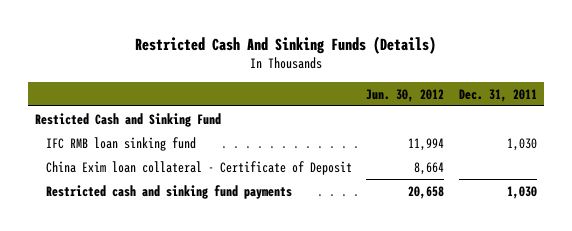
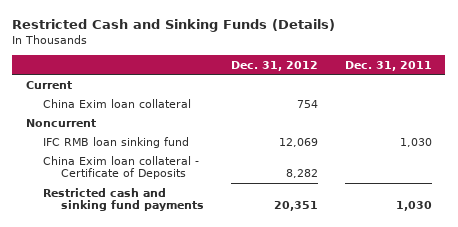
[134,35,436,54] Restricted Cash And Sinking Funds (Details) -> [12,19,336,33] Restricted Cash and Sinking Funds (Details)
[366,88,445,102] Jun. 30, 2012 -> none
none -> [230,60,318,71] Dec. 31, 2012
[35,112,222,127] Resticted Cash and Sinking Fund -> none
none -> [25,80,72,89] Current
none -> [43,98,192,108] China Exim loan collateral
none -> [25,118,96,127] Noncurrent
[46,160,353,175] China Exim loan collateral - Certificate of Deposit -> [43,155,200,180] China Exim loan collateral - Certificate of Deposits

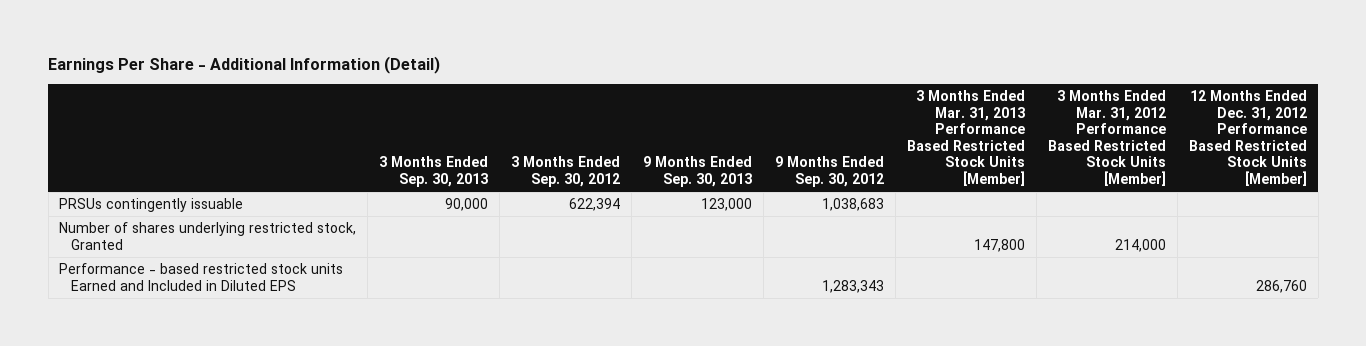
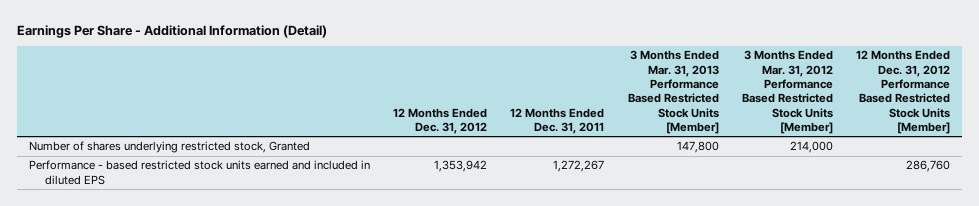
[379,156,489,187] 3 Months Ended Sep. 30, 2013 -> none
[511,156,621,187] 3 Months Ended Sep. 30, 2012 -> none
[643,156,753,187] 9 Months Ended Sep. 30, 2013 -> none
[775,156,885,187] 9 Months Ended Sep. 30, 2012 -> none
none -> [392,107,487,135] 12 Months Ended Dec. 31, 2012
none -> [510,107,605,135] 12 Months Ended Dec. 31, 2011
[59,198,244,213] PRSUs contingently issuable -> none
[59,263,344,291] Performance - based restricted stock units Earned and Included in Diluted EPS -> [28,160,370,185] Performance - based restricted stock units earned and included in diluted EPS

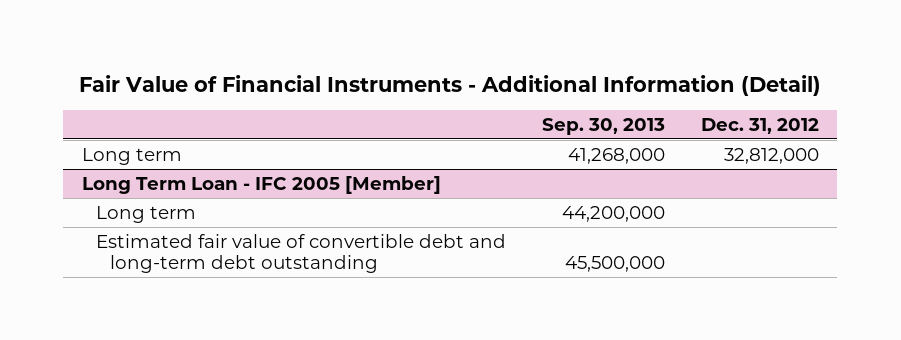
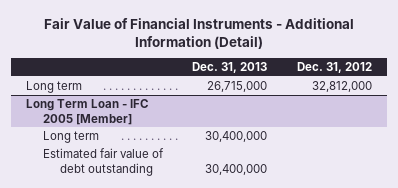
[542,117,666,135] Sep. 30, 2013 -> none
none -> [192,62,268,74] Dec. 31, 2013
[95,233,506,273] Estimated fair value of convertible debt and long-term debt outstanding -> [43,148,165,176] Estimated fair value of debt outstanding

